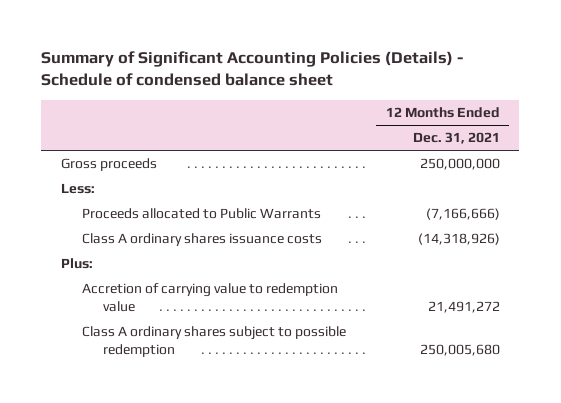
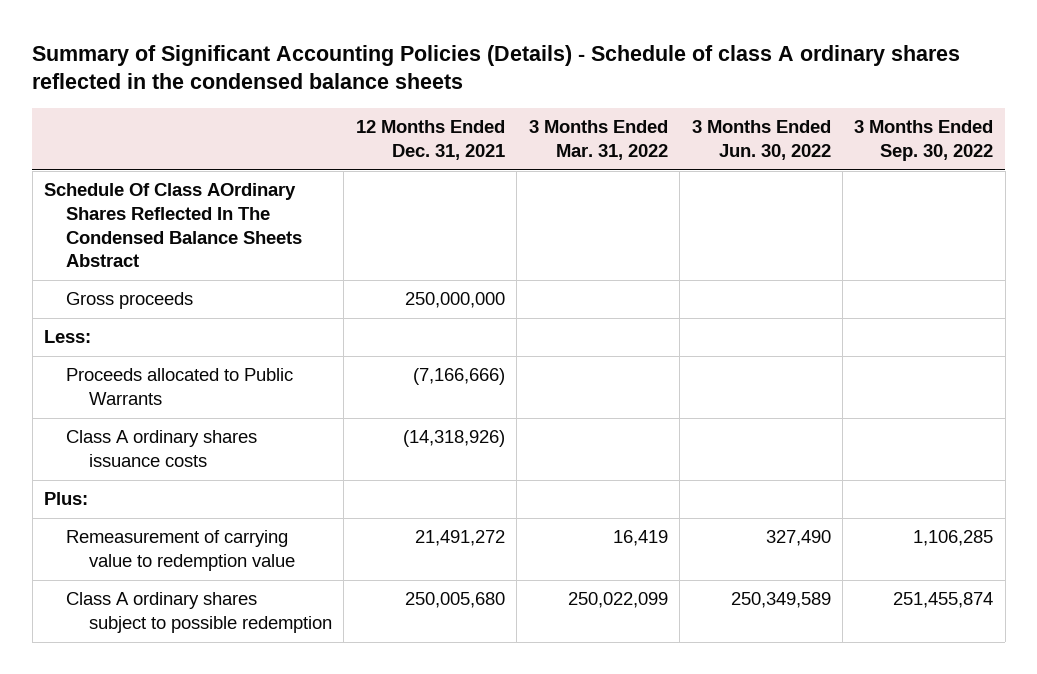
[41,51,464,87] Summary of Significant Accounting Policies (Details) - Schedule of condensed balance sheet -> [32,44,961,90] Summary of Significant Accounting Policies (Details) - Schedule of class A ordinary shares reflected in the condensed balance sheets
none -> [528,120,668,161] 3 Months Ended Mar. 31, 2022
none -> [691,120,831,161] 3 Months Ended Jun. 30, 2022
none -> [854,120,994,162] 3 Months Ended Sep. 30, 2022
none -> [44,183,303,268] Schedule Of Class AOrdinary Shares Reflected In The Condensed Balance Sheets Abstract
[81,283,338,312] Accretion of carrying value to redemption value -> [66,530,295,572] Remeasurement of carrying value to redemption value

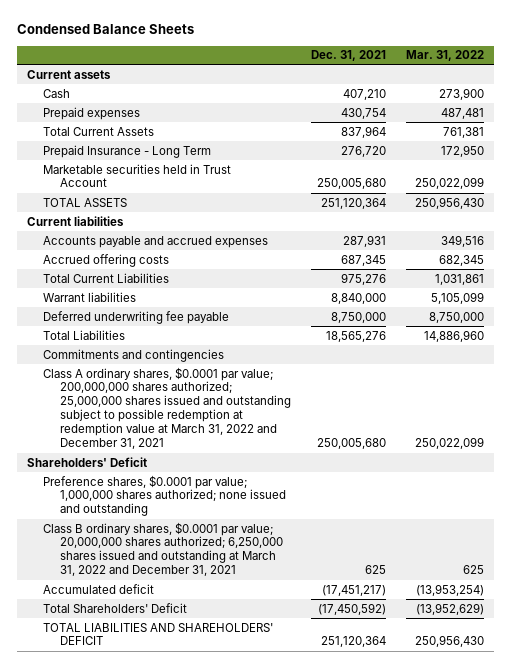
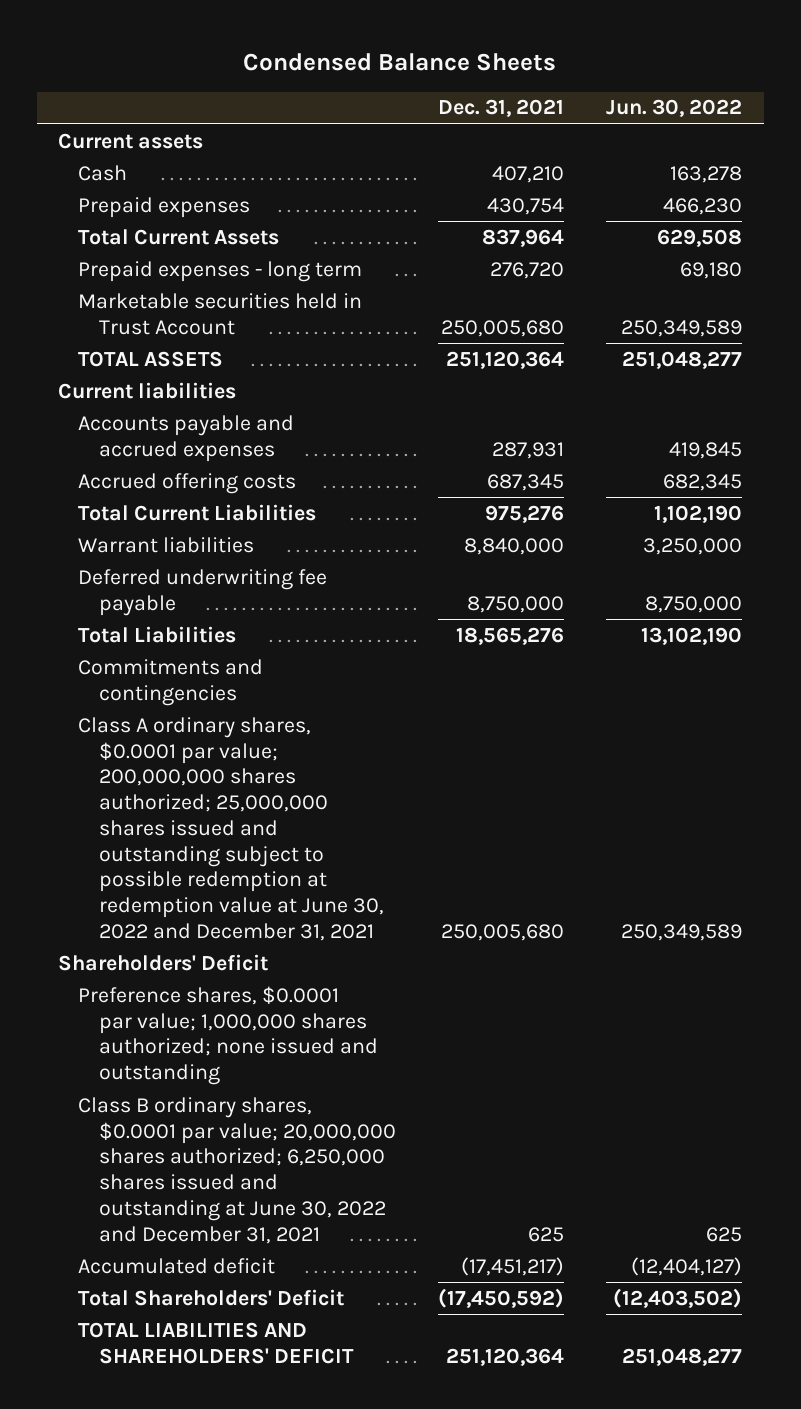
[406,50,485,62] Mar. 31, 2022 -> none
none -> [606,99,743,118] Jun. 30, 2022
[43,144,212,158] Prepaid Insurance - Long Term -> [78,260,363,282] Prepaid expenses - long term
[43,366,292,450] Class A ordinary shares, $0.0001 par value; 200,000,000 shares authorized; 25,000,000 shares issued and outstanding subject to possible redemption at redemption value at March 31, 2022 and December 31, 2021 -> [78,716,384,941] Class A ordinary shares, $0.0001 par value; 200,000,000 shares authorized; 25,000,000 shares issued and outstanding subject to possible redemption at redemption value at June 30, 2022 and December 31, 2021
[43,521,284,577] Class B ordinary shares, $0.0001 par value; 20,000,000 shares authorized; 6,250,000 shares issued and outstanding at March 31, 2022 and December 31, 2021 -> [78,1096,396,1244] Class B ordinary shares, $0.0001 par value; 20,000,000 shares authorized; 6,250,000 shares issued and outstanding at June 30, 2022 and December 31, 2021

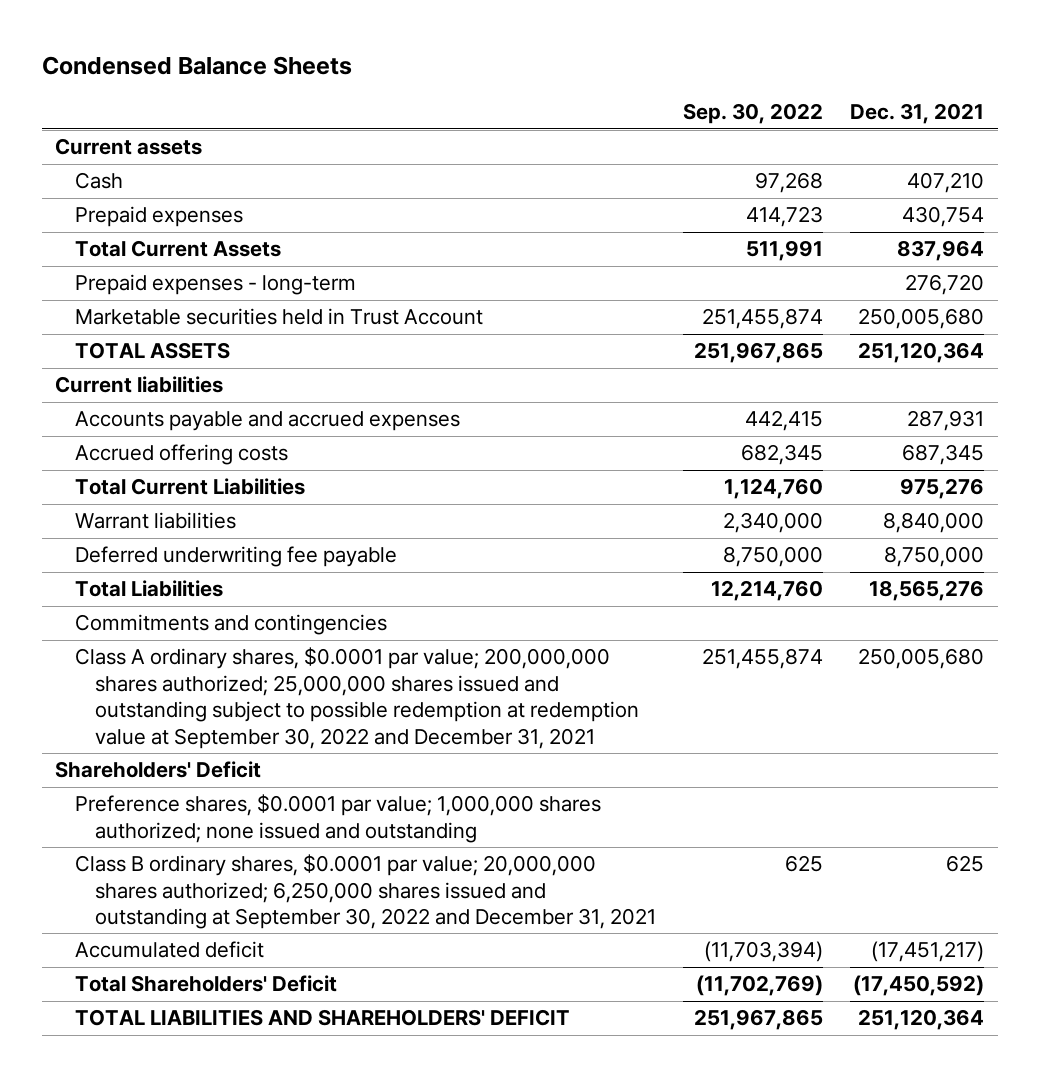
[606,99,743,118] Jun. 30, 2022 -> none
none -> [683,103,824,125] Sep. 30, 2022
[78,260,363,282] Prepaid expenses - long term -> [75,274,357,296] Prepaid expenses - long-term
[78,716,384,941] Class A ordinary shares, $0.0001 par value; 200,000,000 shares authorized; 25,000,000 shares issued and outstanding subject to possible redemption at redemption value at June 30, 2022 and December 31, 2021 -> [75,647,640,749] Class A ordinary shares, $0.0001 par value; 200,000,000 shares authorized; 25,000,000 shares issued and outstanding subject to possible redemption at redemption value at September 30, 2022 and December 31, 2021
[78,1096,396,1244] Class B ordinary shares, $0.0001 par value; 20,000,000 shares authorized; 6,250,000 shares issued and outstanding at June 30, 2022 and December 31, 2021 -> [75,854,657,930] Class B ordinary shares, $0.0001 par value; 20,000,000 shares authorized; 6,250,000 shares issued and outstanding at September 30, 2022 and December 31, 2021

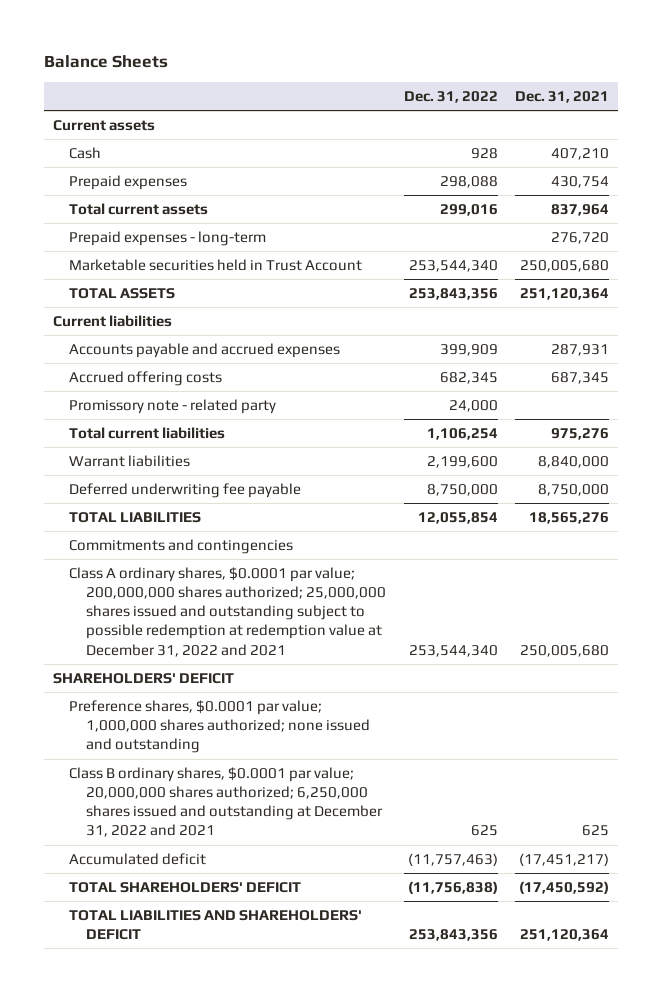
[41,56,352,76] Condensed Balance Sheets -> [43,54,168,68] Balance Sheets
[683,103,824,125] Sep. 30, 2022 -> none
none -> [403,90,498,103] Dec. 31, 2022
[75,240,282,258] Total Current Assets -> [69,202,209,215] Total current assets
none -> [69,398,277,414] Promissory note - related party
[75,478,306,496] Total Current Liabilities -> [69,426,226,439] Total current liabilities
[75,580,224,598] Total Liabilities -> [69,511,202,523] TOTAL LIABILITIES
[75,647,640,749] Class A ordinary shares, $0.0001 par value; 200,000,000 shares authorized; 25,000,000 shares issued and outstanding subject to possible redemption at redemption value at September 30, 2022 and December 31, 2021 -> [69,566,387,657] Class A ordinary shares, $0.0001 par value; 200,000,000 shares authorized; 25,000,000 shares issued and outstanding subject to possible redemption at redemption value at December 31, 2022 and 2021
[55,761,262,779] Shareholders' Deficit -> [52,672,234,684] SHAREHOLDERS' DEFICIT
[75,854,657,930] Class B ordinary shares, $0.0001 par value; 20,000,000 shares authorized; 6,250,000 shares issued and outstanding at September 30, 2022 and December 31, 2021 -> [69,766,384,838] Class B ordinary shares, $0.0001 par value; 20,000,000 shares authorized; 6,250,000 shares issued and outstanding at December 31, 2022 and 2021
[75,975,338,993] Total Shareholders' Deficit -> [69,881,302,893] TOTAL SHAREHOLDERS' DEFICIT

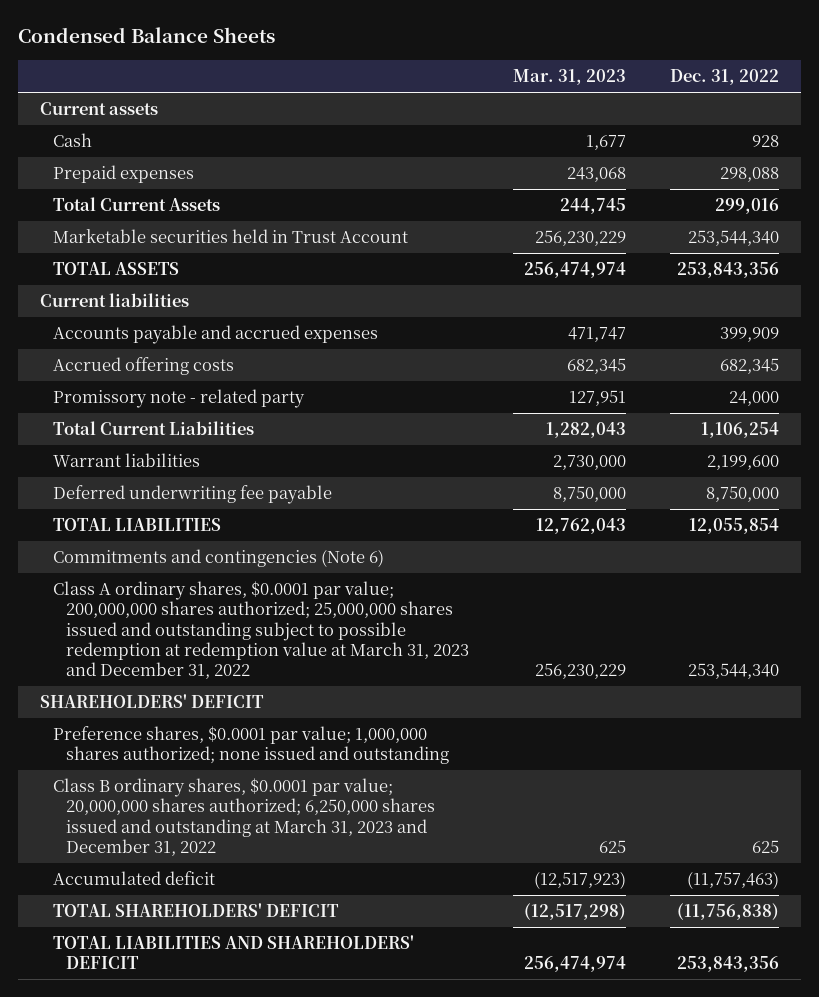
[43,54,168,68] Balance Sheets -> [17,27,275,44] Condensed Balance Sheets
[515,90,610,103] Dec. 31, 2021 -> none
none -> [513,69,627,86] Mar. 31, 2023
[69,230,267,246] Prepaid expenses - long-term -> none
[69,202,209,215] Total current assets -> [52,197,220,212] Total Current Assets
[69,426,226,439] Total current liabilities -> [52,421,254,436] Total Current Liabilities
[69,538,294,554] Commitments and contingencies -> [52,549,384,568] Commitments and contingencies (Note 6)
[69,566,387,657] Class A ordinary shares, $0.0001 par value; 200,000,000 shares authorized; 25,000,000 shares issued and outstanding subject to possible redemption at redemption value at December 31, 2022 and 2021 -> [52,581,470,680] Class A ordinary shares, $0.0001 par value; 200,000,000 shares authorized; 25,000,000 shares issued and outstanding subject to possible redemption at redemption value at March 31, 2023 and December 31, 2022
[69,766,384,838] Class B ordinary shares, $0.0001 par value; 20,000,000 shares authorized; 6,250,000 shares issued and outstanding at December 31, 2022 and 2021 -> [52,778,436,856] Class B ordinary shares, $0.0001 par value; 20,000,000 shares authorized; 6,250,000 shares issued and outstanding at March 31, 2023 and December 31, 2022

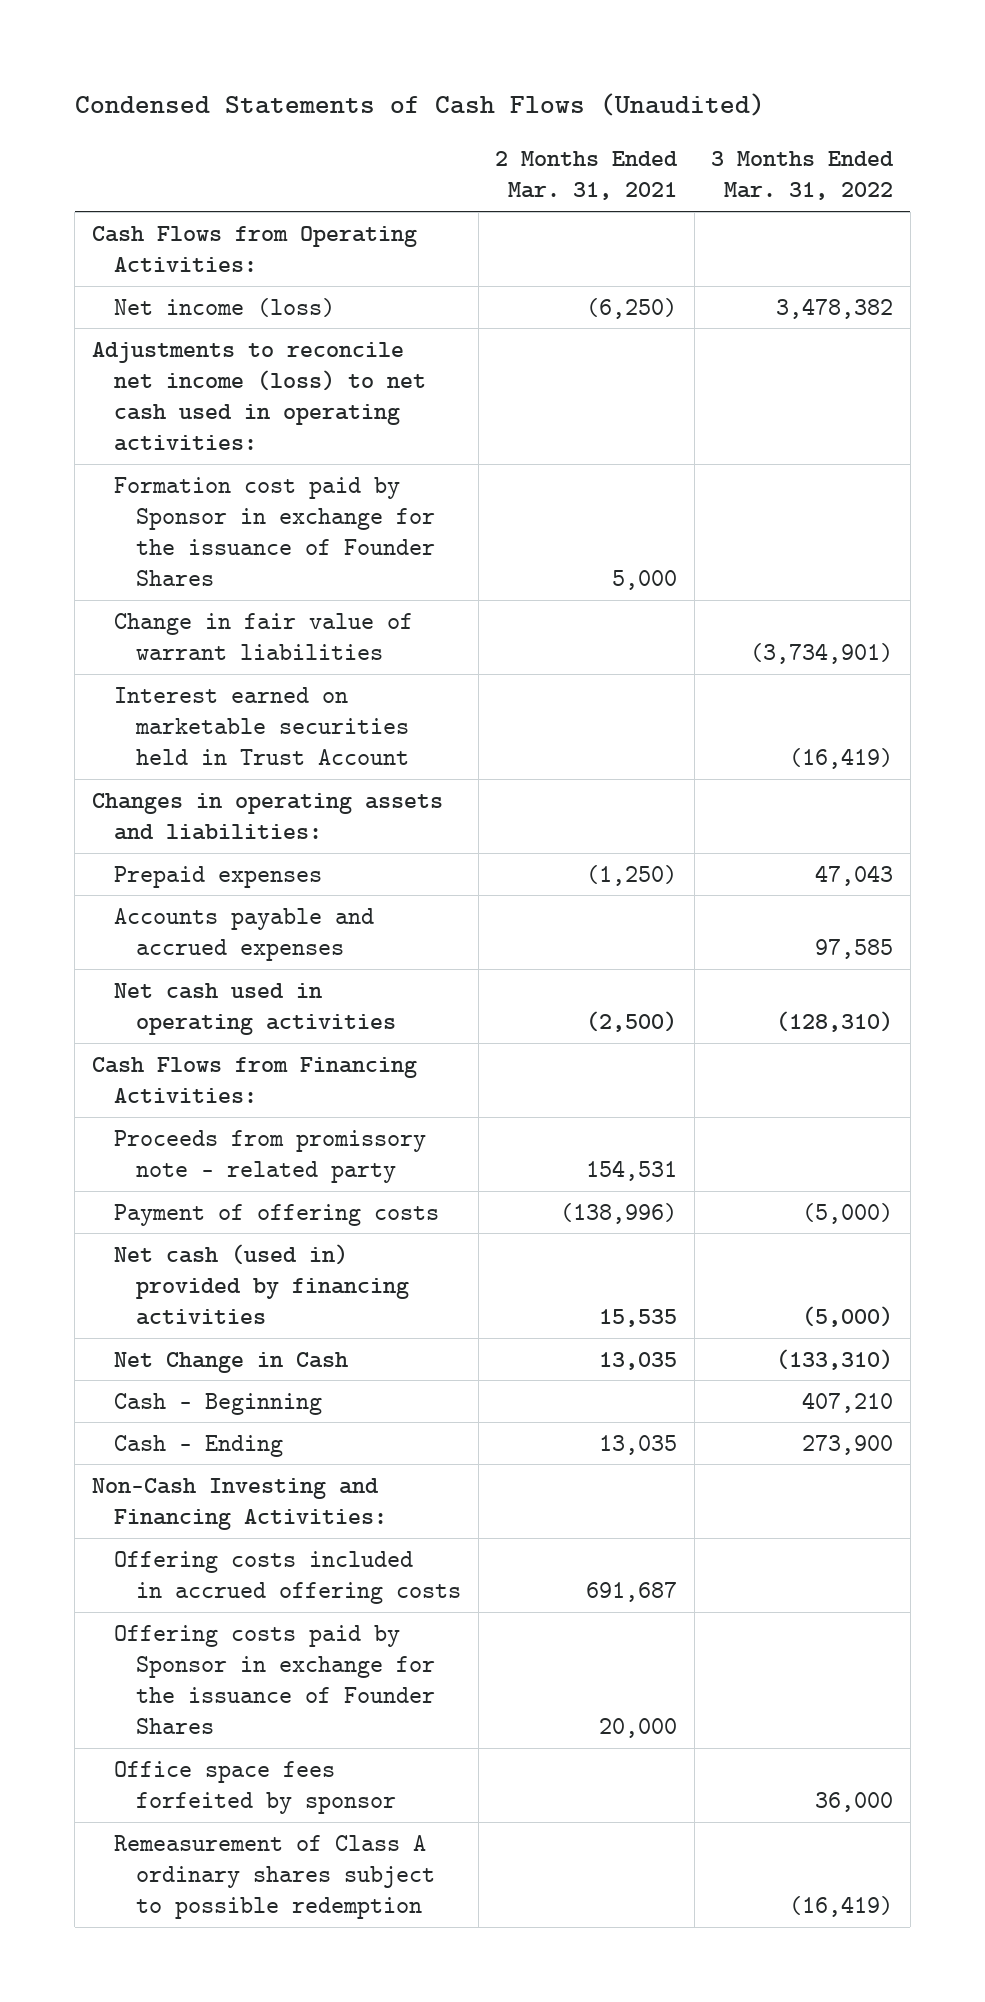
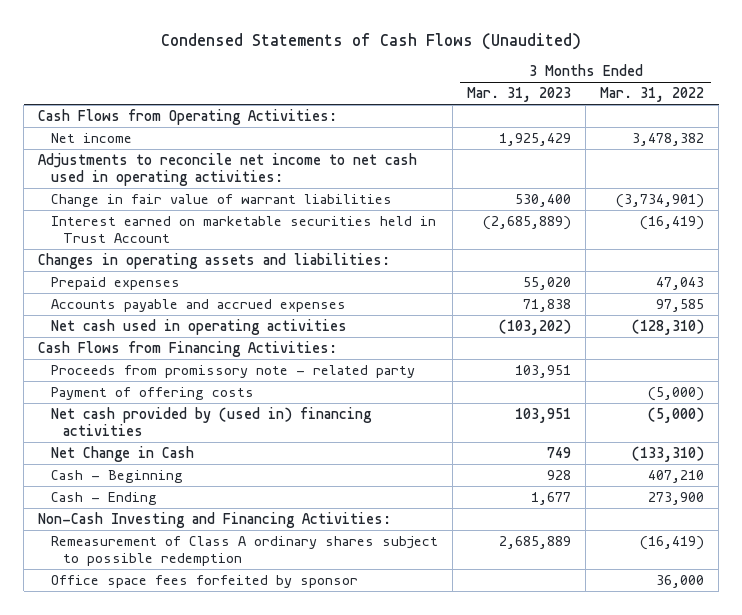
[495,151,679,201] 2 Months Ended Mar. 31, 2021 -> none
none -> [466,87,571,103] Mar. 31, 2023
[114,476,436,586] Formation cost paid by Sponsor in exchange for the issuance of Founder Shares -> none
[114,297,336,317] Net income (loss) -> [50,132,132,143] Net income
[91,341,427,451] Adjustments to reconcile net income (loss) to net cash used in operating activities: -> [38,152,418,186] Adjustments to reconcile net income to net cash used in operating activities:
[114,1243,410,1325] Net cash (used in) provided by financing activities -> [50,406,372,436] Net cash provided by (used in) financing activities
[114,1550,462,1604] Offering costs included in accrued offering costs -> none
[114,1624,436,1734] Offering costs paid by Sponsor in exchange for the issuance of Founder Shares -> none
[114,1760,397,1814] Office space fees forfeited by sponsor -> [50,574,358,588] Office space fees forfeited by sponsor

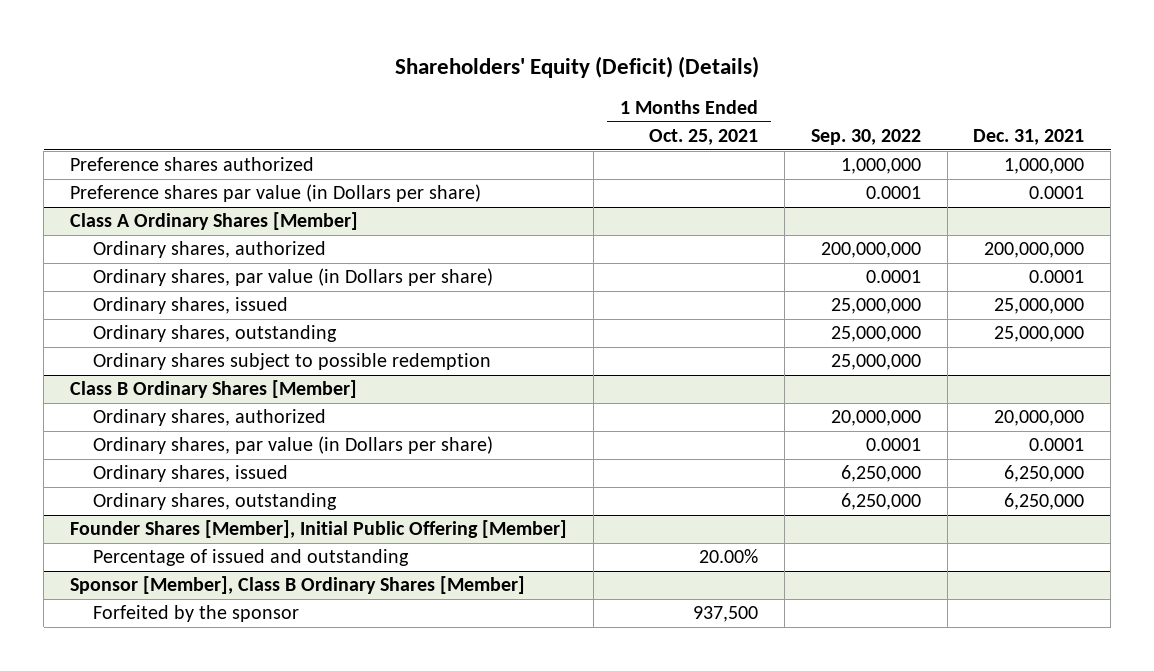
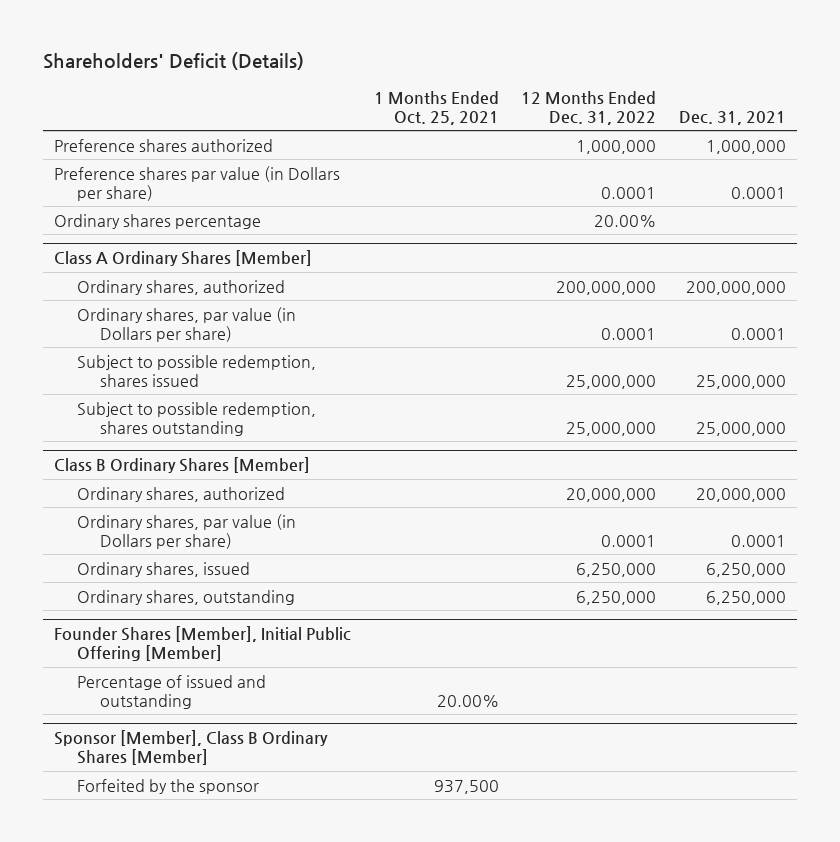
[395,55,760,78] Shareholders' Equity (Deficit) (Details) -> [42,52,304,71] Shareholders' Deficit (Details)
[810,129,921,146] Sep. 30, 2022 -> none
none -> [521,90,657,125] 12 Months Ended Dec. 31, 2022
none -> [53,213,261,229] Ordinary shares percentage
[92,353,491,371] Ordinary shares subject to possible redemption -> none
[92,297,288,315] Ordinary shares, issued -> [77,354,317,387] Subject to possible redemption, shares issued
[92,325,337,343] Ordinary shares, outstanding -> [77,401,317,436] Subject to possible redemption, shares outstanding

